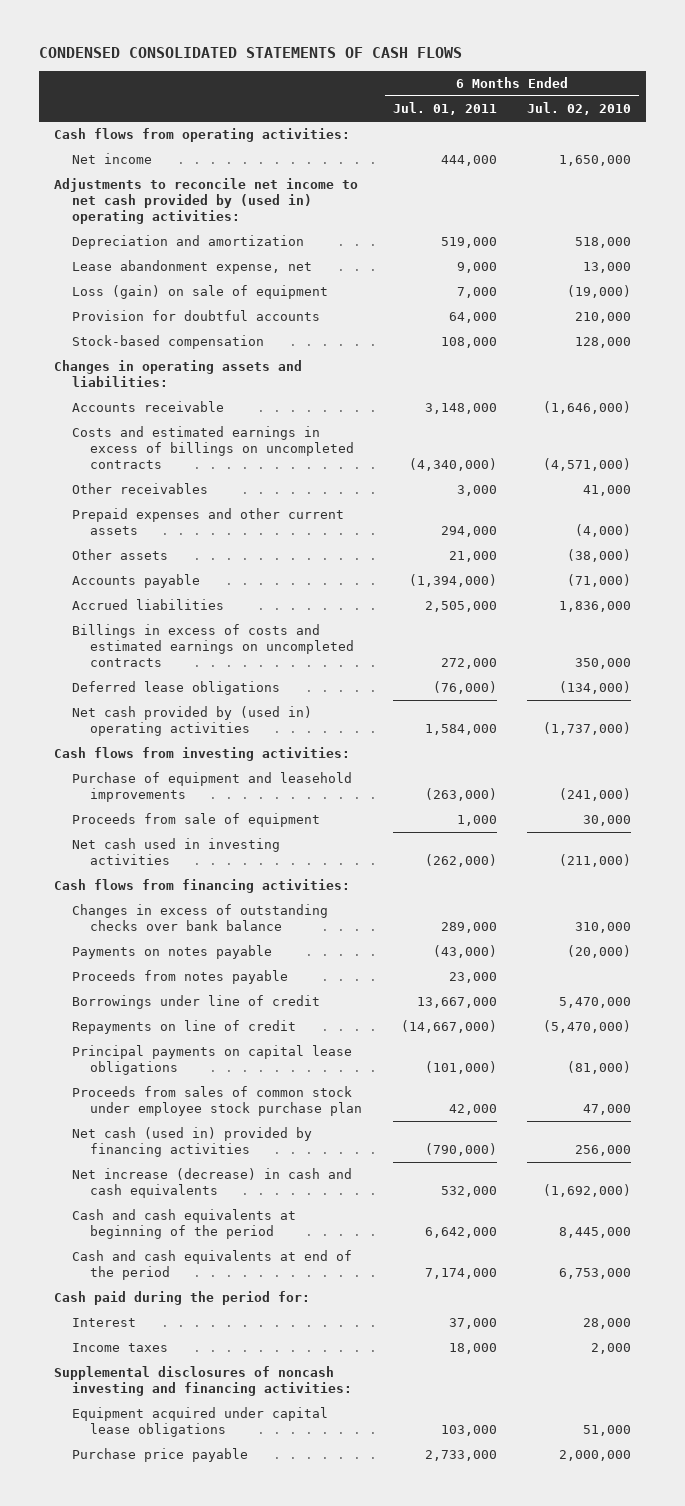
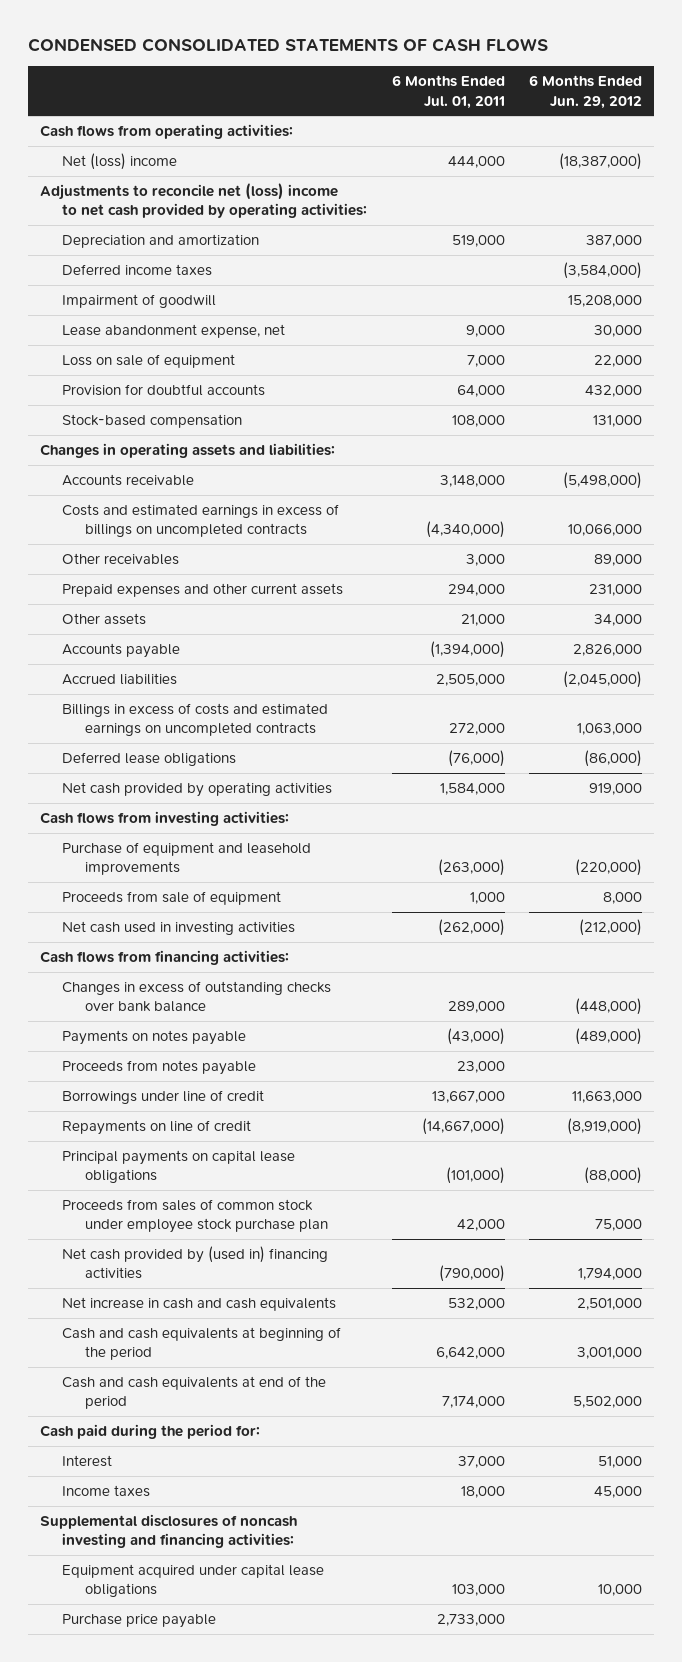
[527,102,632,116] Jul. 02, 2010 -> none
none -> [529,75,643,109] 6 Months Ended Jun. 29, 2012
[72,153,153,165] Net income -> [62,152,178,170] Net (loss) income
[53,178,358,225] Adjustments to reconcile net income to net cash provided by (used in) operating activities: -> [39,182,368,219] Adjustments to reconcile net (loss) income to net cash provided by operating activities:
none -> [62,263,213,276] Deferred income taxes
none -> [62,293,217,308] Impairment of goodwill
[72,285,329,300] Loss (gain) on sale of equipment -> [62,353,236,368] Loss on sale of equipment
[72,706,313,737] Net cash provided by (used in) operating activities -> [62,781,333,797] Net cash provided by operating activities
[72,1127,313,1158] Net cash (used in) provided by financing activities -> [62,1245,329,1280] Net cash provided by (used in) financing activities
[72,1168,353,1199] Net increase (decrease) in cash and cash equivalents -> [62,1296,337,1311] Net increase in cash and cash equivalents

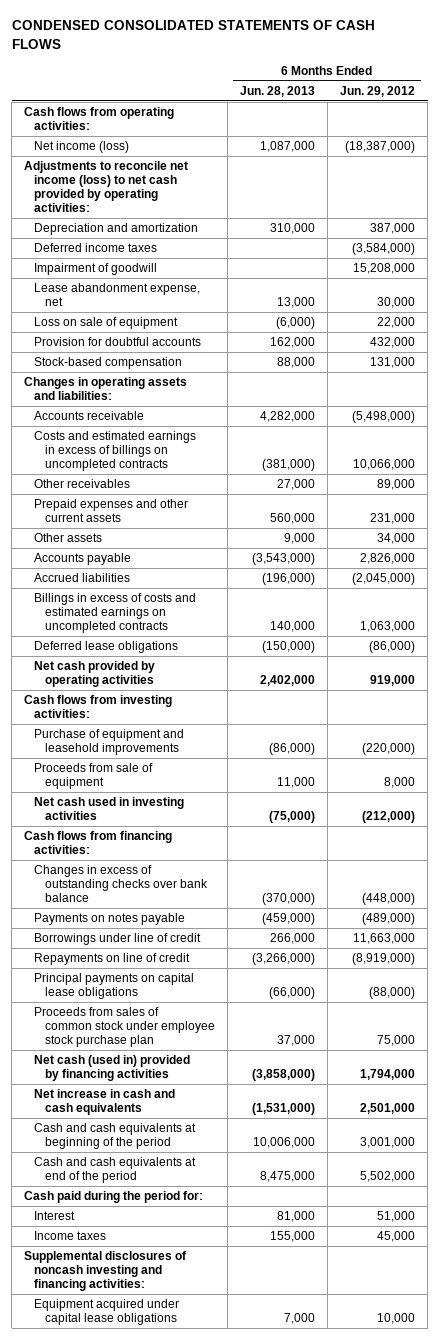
[391,75,505,109] 6 Months Ended Jul. 01, 2011 -> none
none -> [239,86,315,98] Jun. 28, 2013
[62,152,178,170] Net (loss) income -> [34,141,130,154] Net income (loss)
[39,182,368,219] Adjustments to reconcile net (loss) income to net cash provided by operating activities: -> [24,161,189,212] Adjustments to reconcile net income (loss) to net cash provided by operating activities:
[62,1059,257,1075] Proceeds from notes payable -> none
[62,1245,329,1280] Net cash provided by (used in) financing activities -> [34,1055,191,1081] Net cash (used in) provided by financing activities
[62,1613,217,1628] Purchase price payable -> none

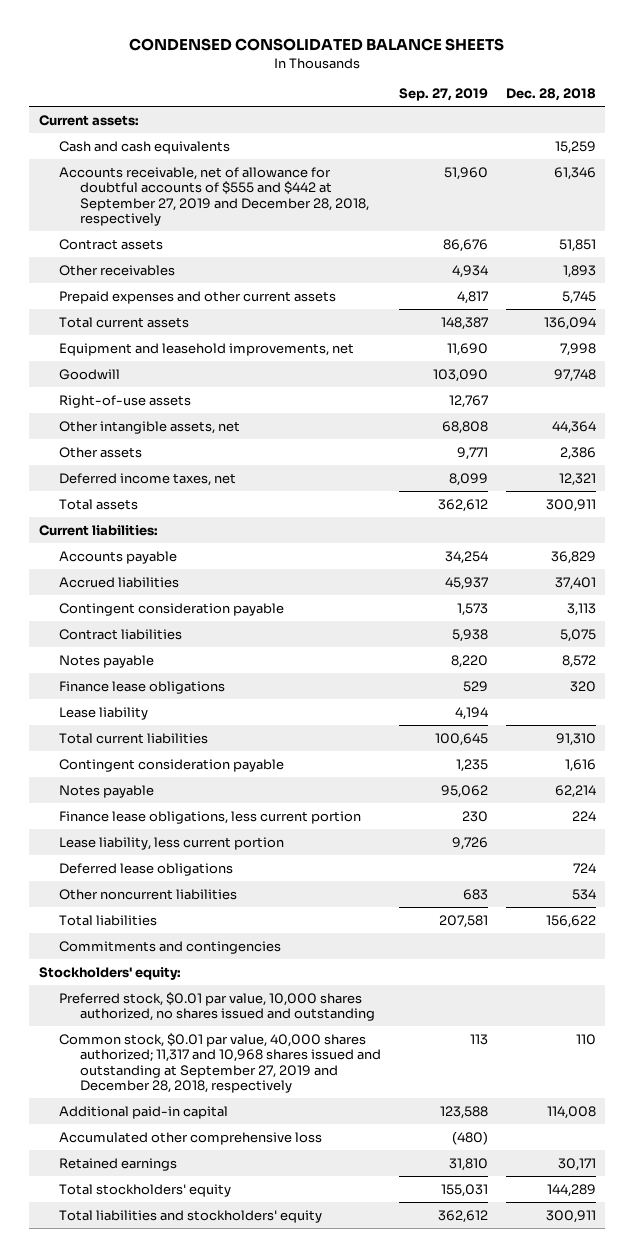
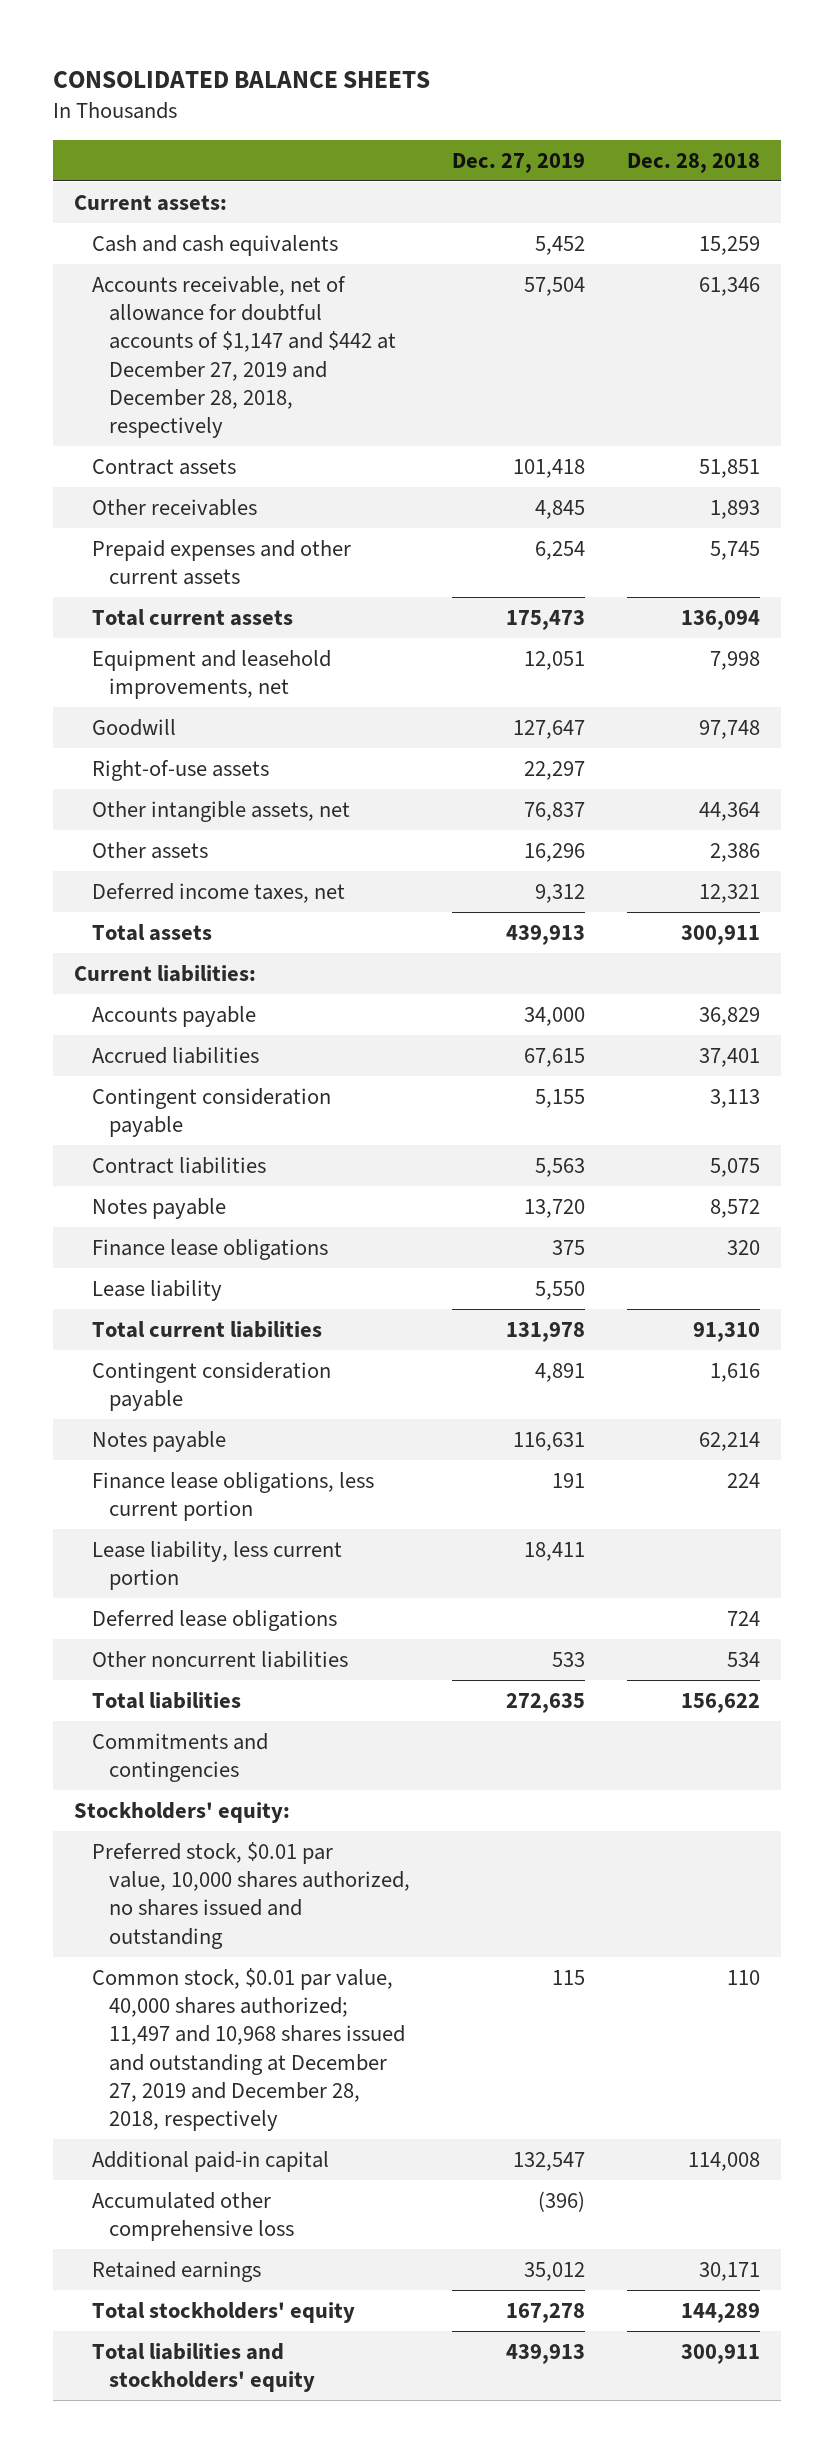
[129,37,505,51] CONDENSED CONSOLIDATED BALANCE SHEETS -> [53,70,431,88] CONSOLIDATED BALANCE SHEETS
[398,88,488,102] Sep. 27, 2019 -> none
none -> [452,152,586,173] Dec. 27, 2019
[59,166,369,226] Accounts receivable, net of allowance for doubtful accounts of $555 and $442 at September 27, 2019 and December 28, 2018, respectively -> [91,275,397,439] Accounts receivable, net of allowance for doubtful accounts of $1,147 and $442 at December 27, 2019 and December 28, 2018, respectively
[59,1032,381,1093] Common stock, $0.01 par value, 40,000 shares authorized; 11,317 and 10,968 shares issued and outstanding at September 27, 2019 and December 28, 2018, respectively -> [91,1967,406,2132] Common stock, $0.01 par value, 40,000 shares authorized; 11,497 and 10,968 shares issued and outstanding at December 27, 2019 and December 28, 2018, respectively

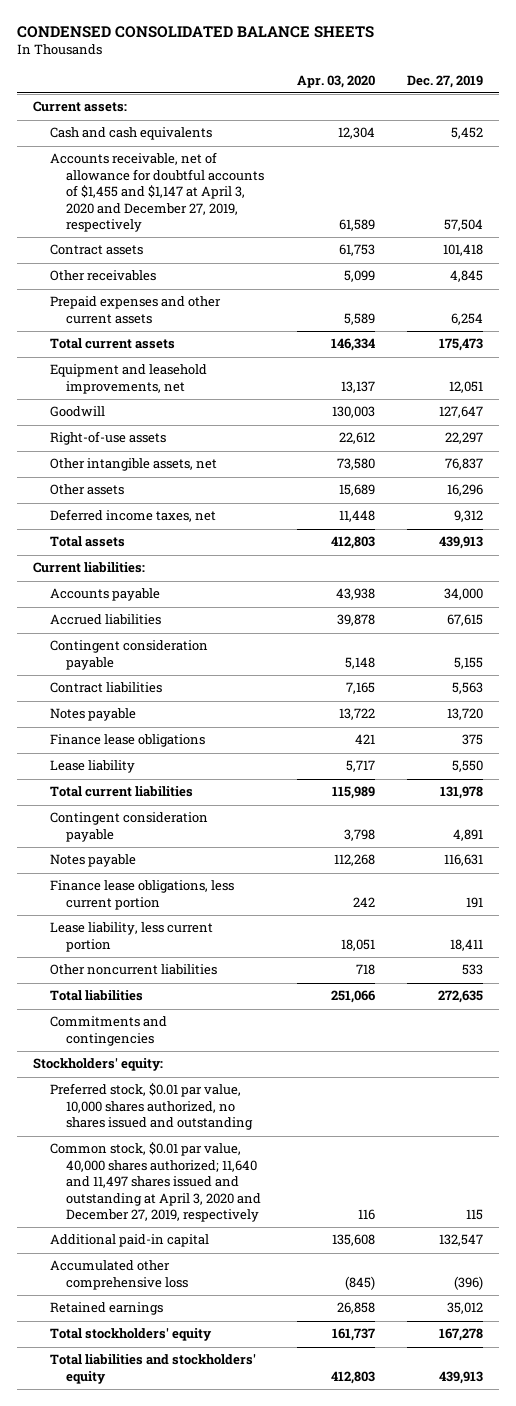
[53,70,431,88] CONSOLIDATED BALANCE SHEETS -> [16,25,374,38] CONDENSED CONSOLIDATED BALANCE SHEETS
[626,152,760,173] Dec. 28, 2018 -> none
none -> [296,74,375,88] Apr. 03, 2020
[91,275,397,439] Accounts receivable, net of allowance for doubtful accounts of $1,147 and $442 at December 27, 2019 and December 28, 2018, respectively -> [49,152,265,233] Accounts receivable, net of allowance for doubtful accounts of $1,455 and $1,147 at April 3, 2020 and December 27, 2019, respectively
[91,1609,337,1631] Deferred lease obligations -> none
[91,1967,406,2132] Common stock, $0.01 par value, 40,000 shares authorized; 11,497 and 10,968 shares issued and outstanding at December 27, 2019 and December 28, 2018, respectively -> [49,1142,262,1223] Common stock, $0.01 par value, 40,000 shares authorized; 11,640 and 11,497 shares issued and outstanding at April 3, 2020 and December 27, 2019, respectively

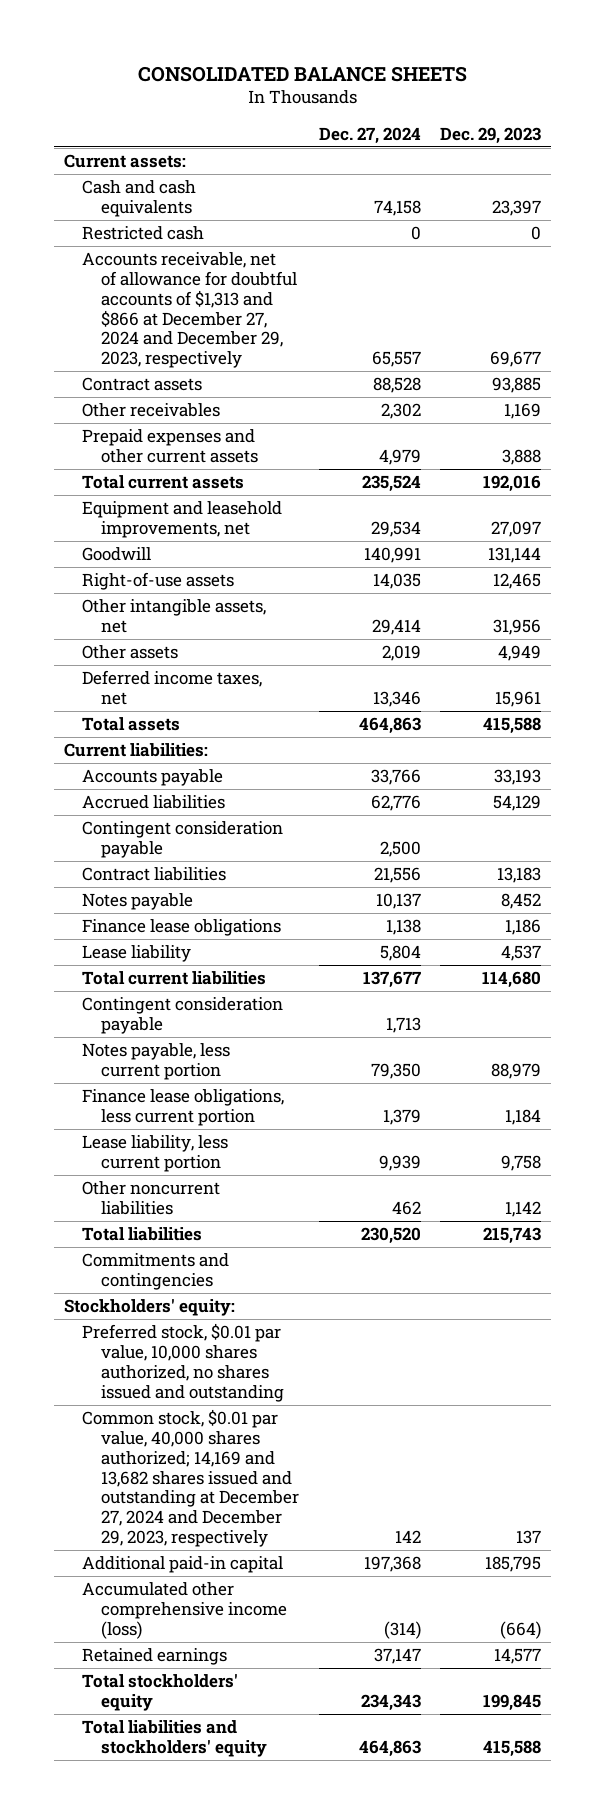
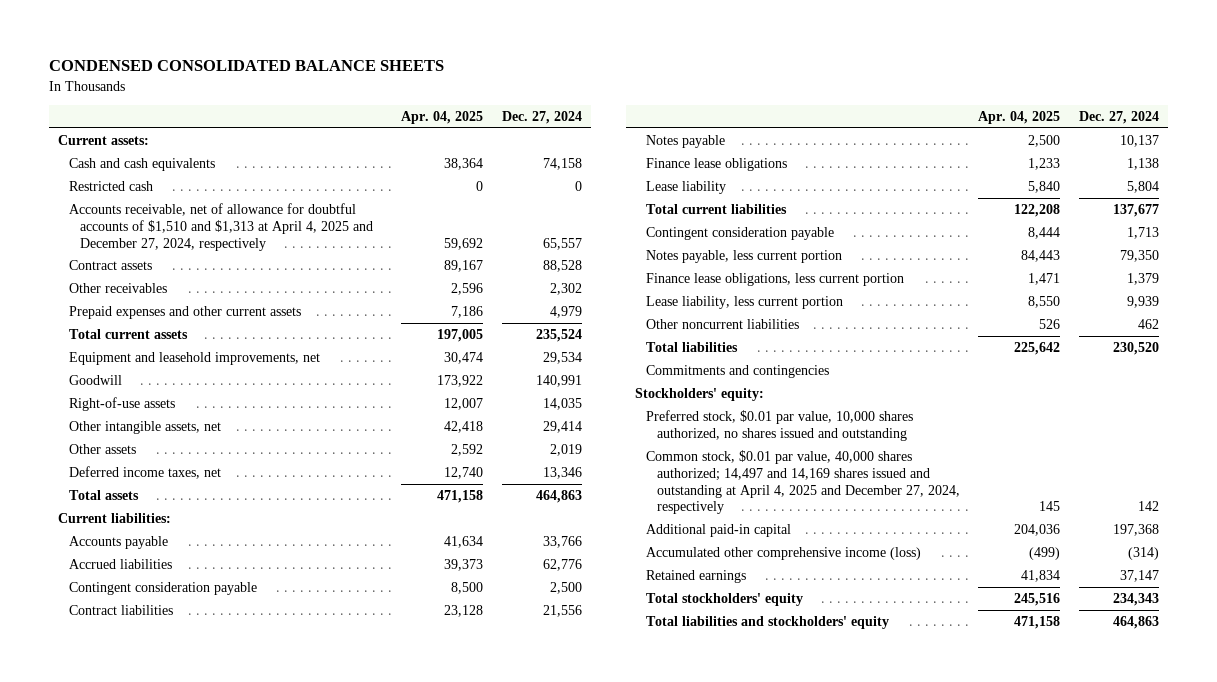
[137,65,467,82] CONSOLIDATED BALANCE SHEETS -> [49,60,445,72] CONDENSED CONSOLIDATED BALANCE SHEETS
[440,126,542,144] Dec. 29, 2023 -> none
none -> [401,110,484,124] Apr. 04, 2025
[82,252,298,369] Accounts receivable, net of allowance for doubtful accounts of $1,313 and $866 at December 27, 2024 and December 29, 2023, respectively -> [69,203,374,251] Accounts receivable, net of allowance for doubtful accounts of $1,510 and $1,313 at April 4, 2025 and December 27, 2024, respectively
[82,1409,300,1548] Common stock, $0.01 par value, 40,000 shares authorized; 14,169 and 13,682 shares issued and outstanding at December 27, 2024 and December 29, 2023, respectively -> [646,450,961,515] Common stock, $0.01 par value, 40,000 shares authorized; 14,497 and 14,169 shares issued and outstanding at April 4, 2025 and December 27, 2024, respectively

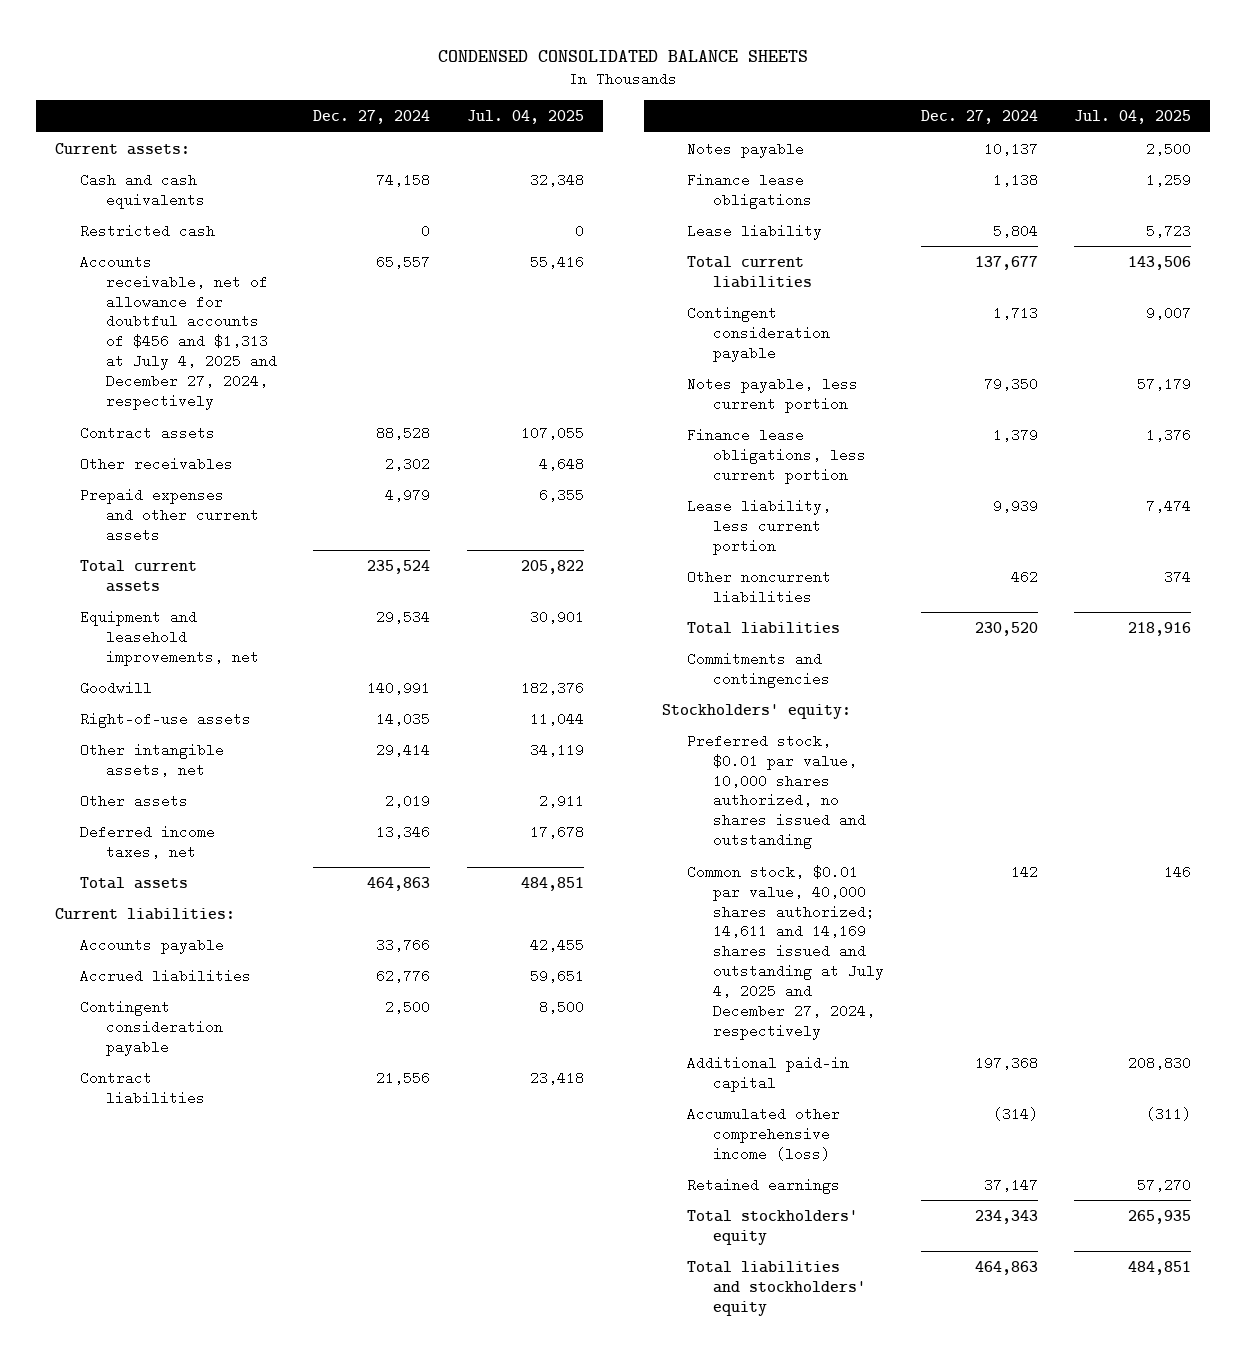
[401,110,484,124] Apr. 04, 2025 -> none
none -> [467,109,585,124] Jul. 04, 2025
[69,203,374,251] Accounts receivable, net of allowance for doubtful accounts of $1,510 and $1,313 at April 4, 2025 and December 27, 2024, respectively -> [80,254,277,411] Accounts receivable, net of allowance for doubtful accounts of $456 and $1,313 at July 4, 2025 and December 27, 2024, respectively
[646,450,961,515] Common stock, $0.01 par value, 40,000 shares authorized; 14,497 and 14,169 shares issued and outstanding at April 4, 2025 and December 27, 2024, respectively -> [687,864,884,1040] Common stock, $0.01 par value, 40,000 shares authorized; 14,611 and 14,169 shares issued and outstanding at July 4, 2025 and December 27, 2024, respectively

